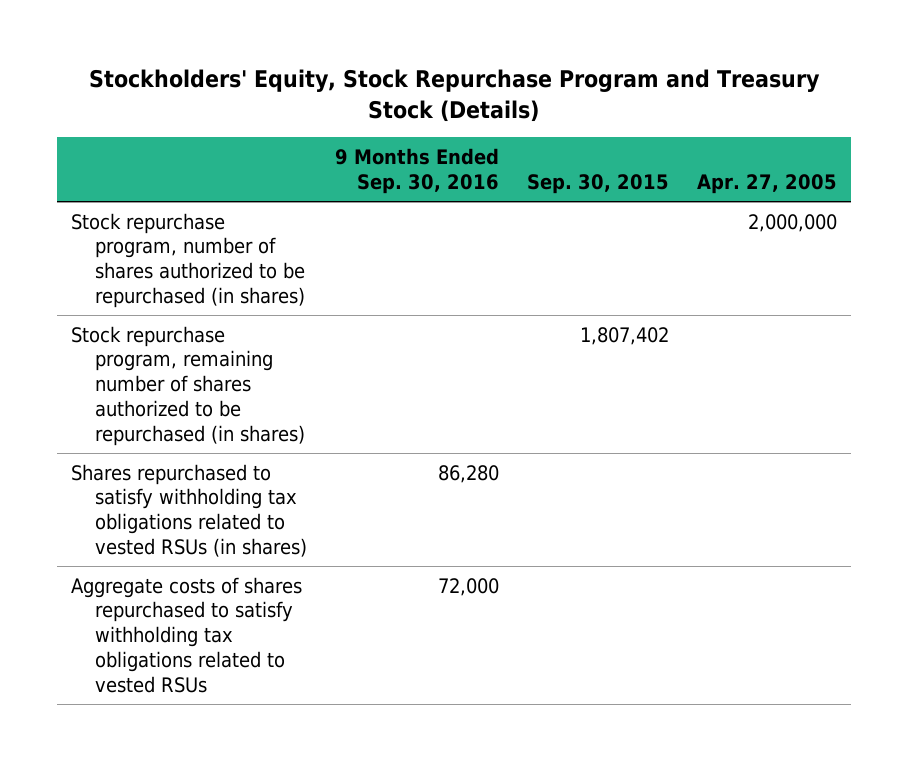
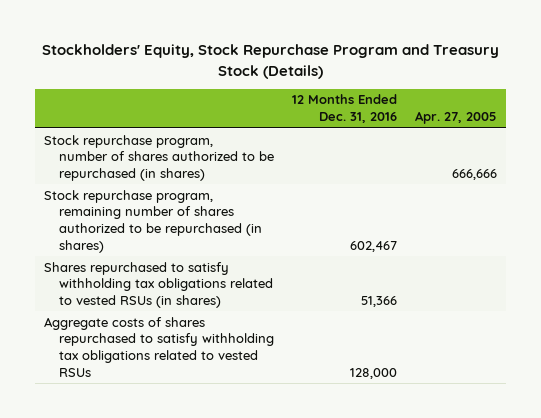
[334,147,499,194] 9 Months Ended Sep. 30, 2016 -> none
[526,173,669,194] Sep. 30, 2015 -> none
none -> [291,94,397,124] 12 Months Ended Dec. 31, 2016
[747,213,837,232] 2,000,000 -> [452,169,498,181] 666,666

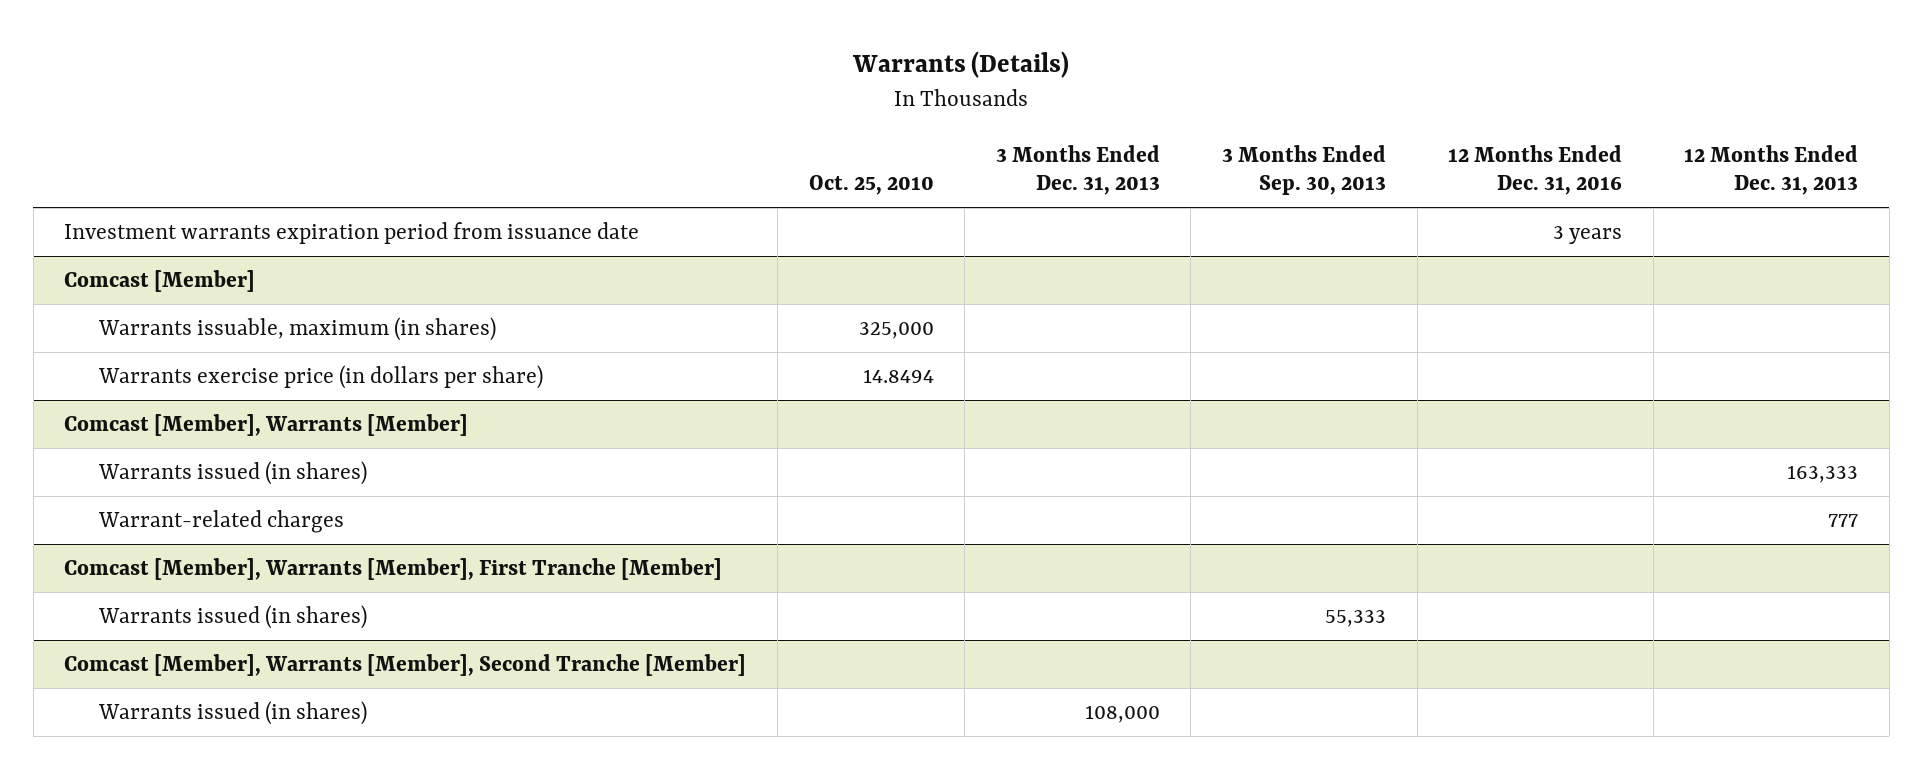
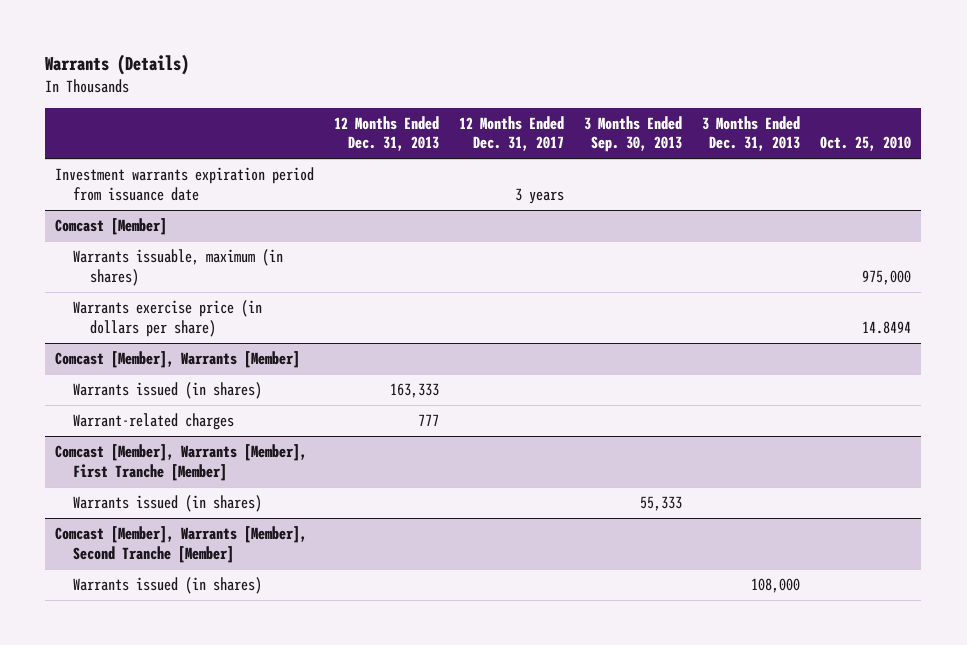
[1448,144,1623,196] 12 Months Ended Dec. 31, 2016 -> none
none -> [459,115,565,152] 12 Months Ended Dec. 31, 2017
[858,321,934,339] 325,000 -> [862,269,912,285] 975,000

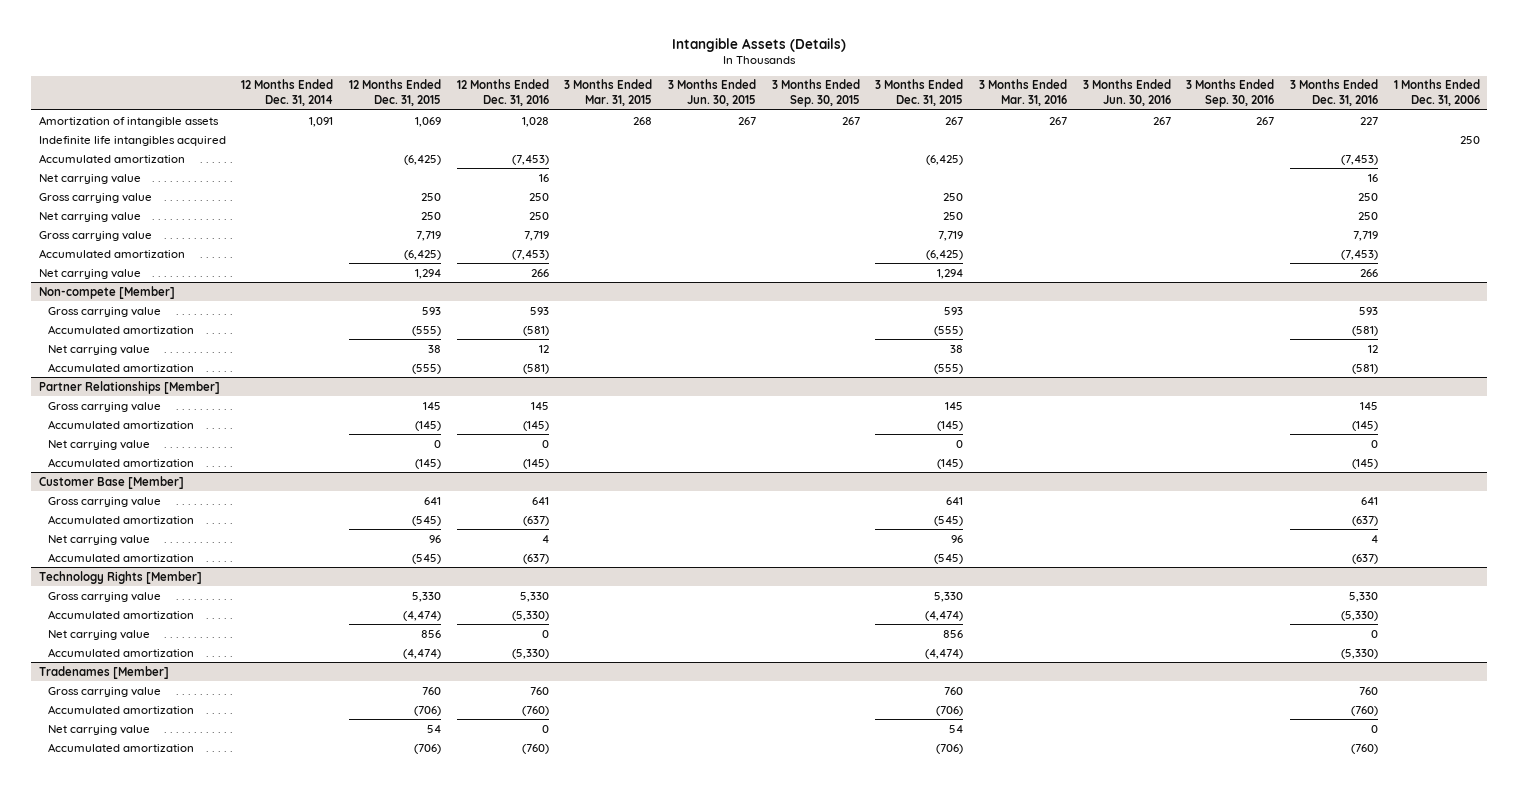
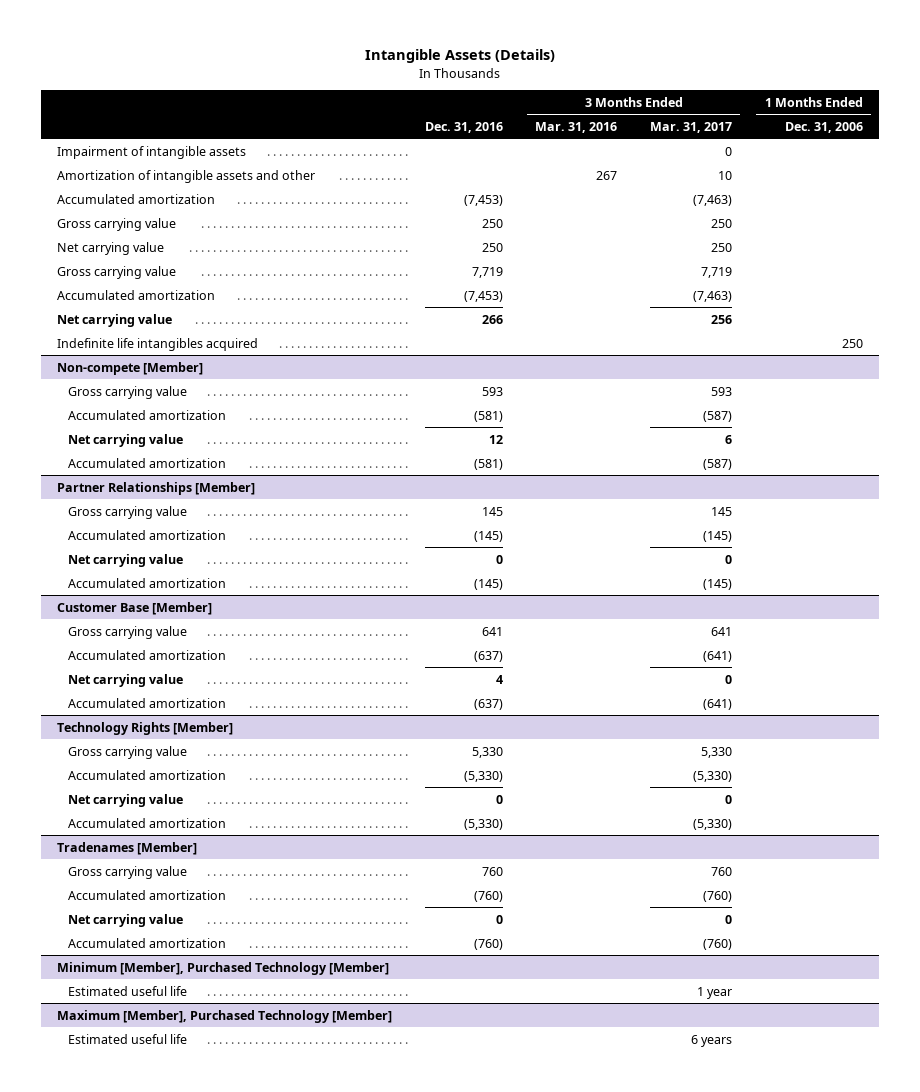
[241,79,334,107] 12 Months Ended Dec. 31, 2014 -> none
[348,79,441,107] 12 Months Ended Dec. 31, 2015 -> none
[456,79,549,107] 12 Months Ended Dec. 31, 2016 -> none
[564,79,653,107] 3 Months Ended Mar. 31, 2015 -> none
[667,79,756,107] 3 Months Ended Jun. 30, 2015 -> none
[771,79,860,108] 3 Months Ended Sep. 30, 2015 -> none
[875,79,964,107] 3 Months Ended Dec. 31, 2015 -> none
[1082,79,1171,107] 3 Months Ended Jun. 30, 2016 -> none
[1186,79,1275,108] 3 Months Ended Sep. 30, 2016 -> none
[1289,79,1378,107] 3 Months Ended Dec. 31, 2016 -> none
none -> [424,121,503,133] Dec. 31, 2016
none -> [649,121,732,133] Mar. 31, 2017
none -> [56,145,246,159] Impairment of intangible assets
[38,115,219,127] Amortization of intangible assets -> [56,169,315,183] Amortization of intangible assets and other
[38,173,141,184] Net carrying value -> none
[38,135,226,146] Indefinite life intangibles acquired -> [56,337,258,351] Indefinite life intangibles acquired
none -> [56,961,389,975] Minimum [Member], Purchased Technology [Member]
none -> [67,985,187,996] Estimated useful life
none -> [56,1009,392,1023] Maximum [Member], Purchased Technology [Member]
none -> [67,1033,187,1044] Estimated useful life

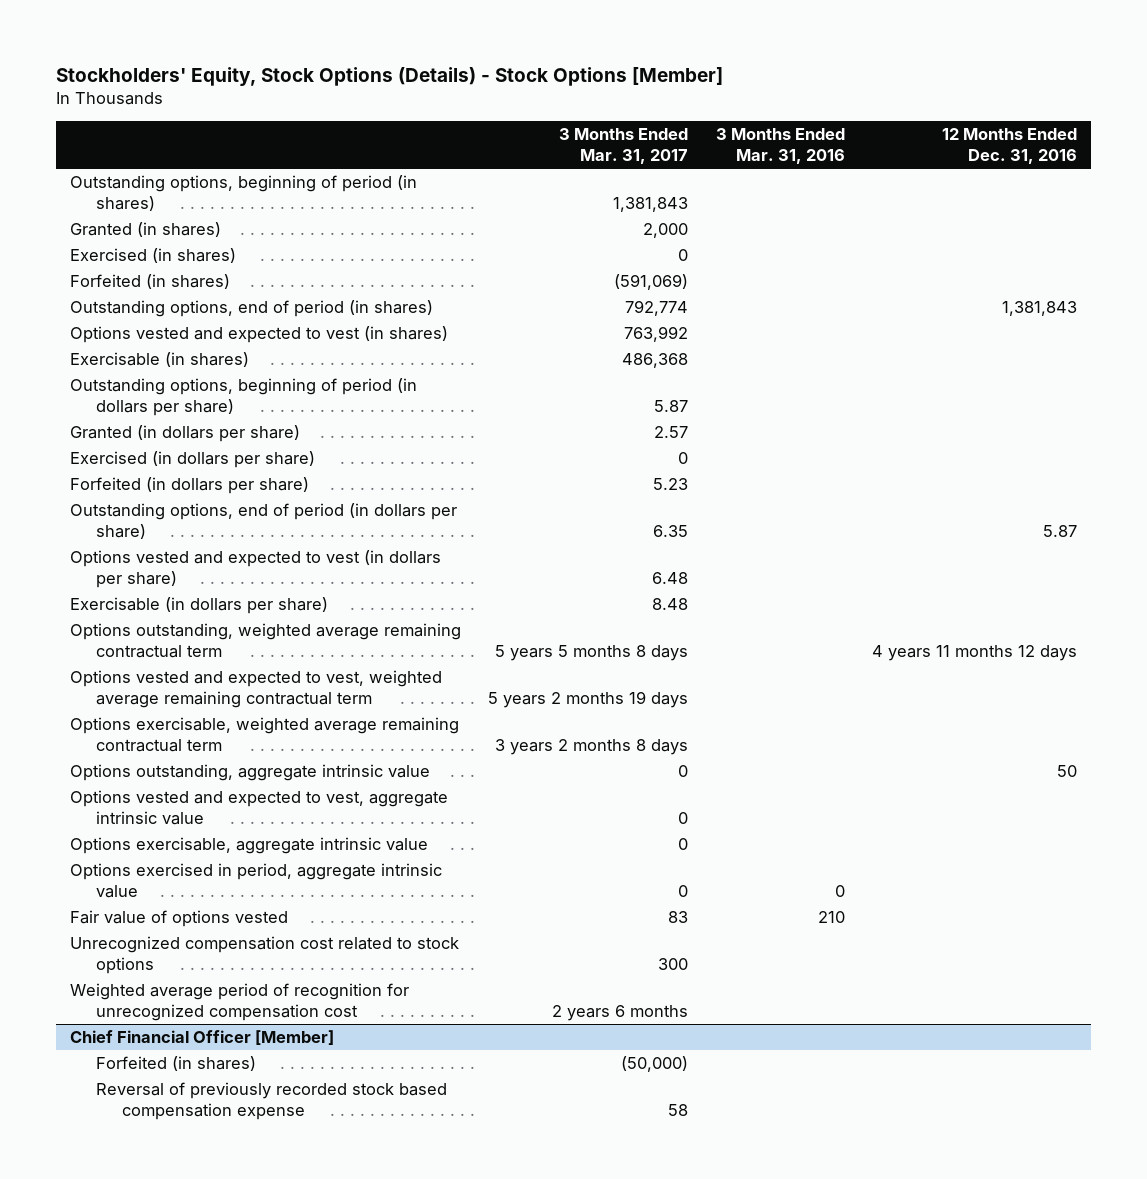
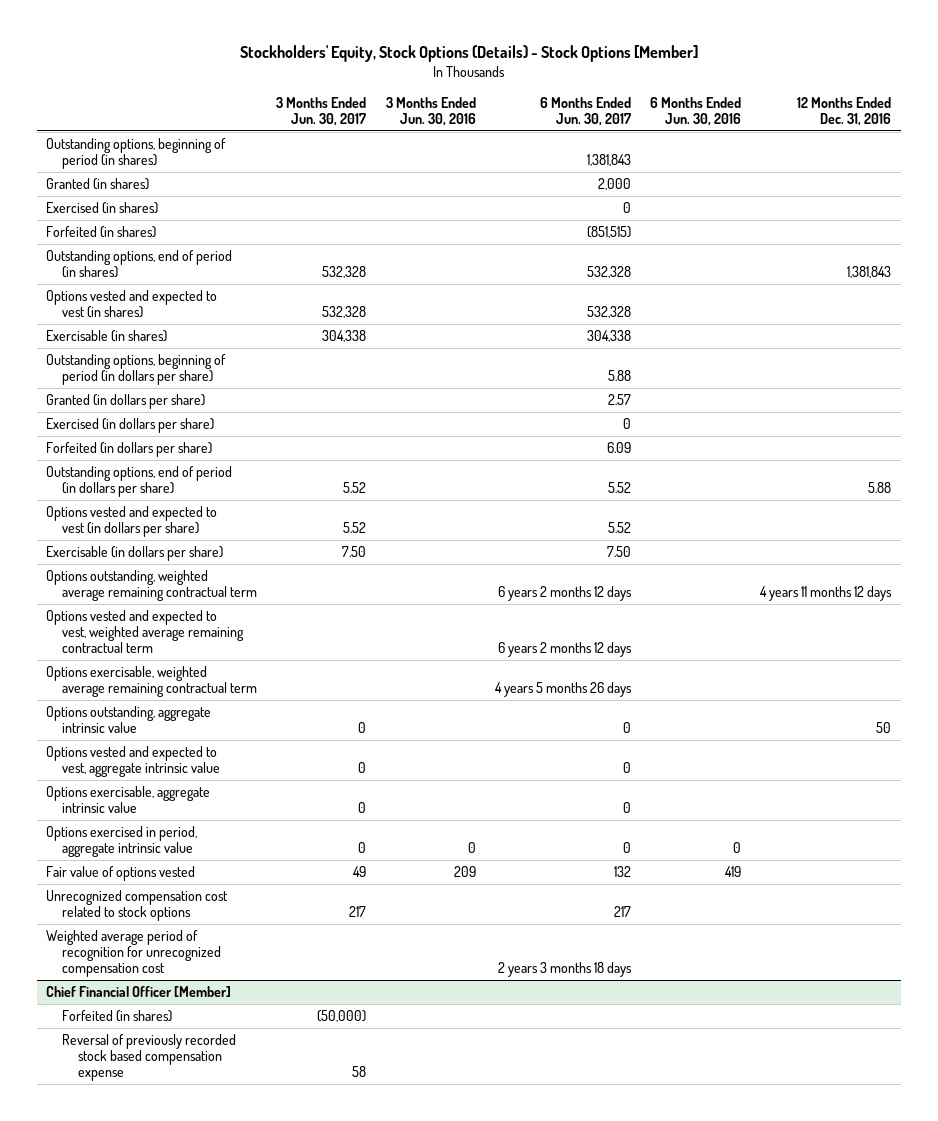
[559,128,689,165] 3 Months Ended Mar. 31, 2017 -> none
[715,128,845,165] 3 Months Ended Mar. 31, 2016 -> none
none -> [276,96,367,126] 3 Months Ended Jun. 30, 2017
none -> [385,96,476,126] 3 Months Ended Jun. 30, 2016
none -> [539,96,631,126] 6 Months Ended Jun. 30, 2017
none -> [650,96,742,126] 6 Months Ended Jun. 30, 2016
[1043,525,1078,538] 5.87 -> [868,482,892,494] 5.88

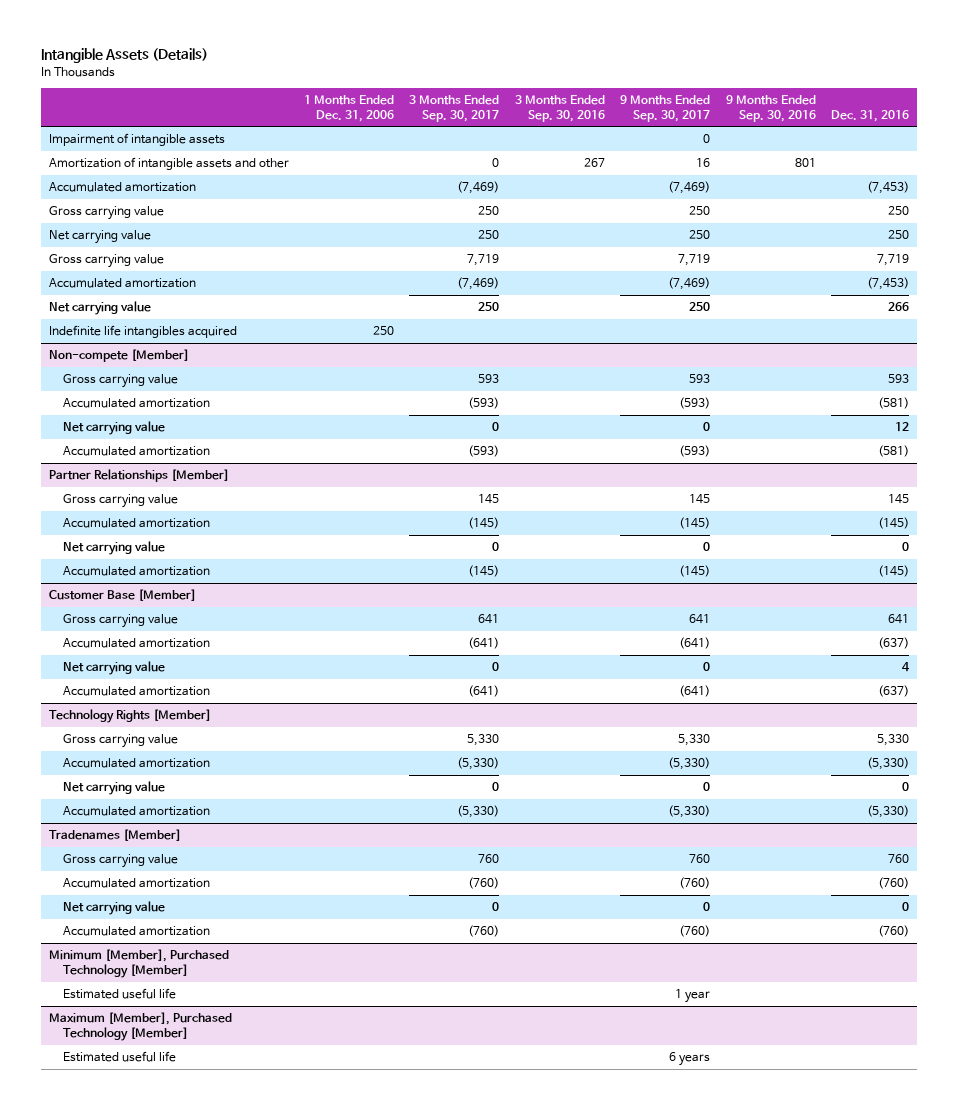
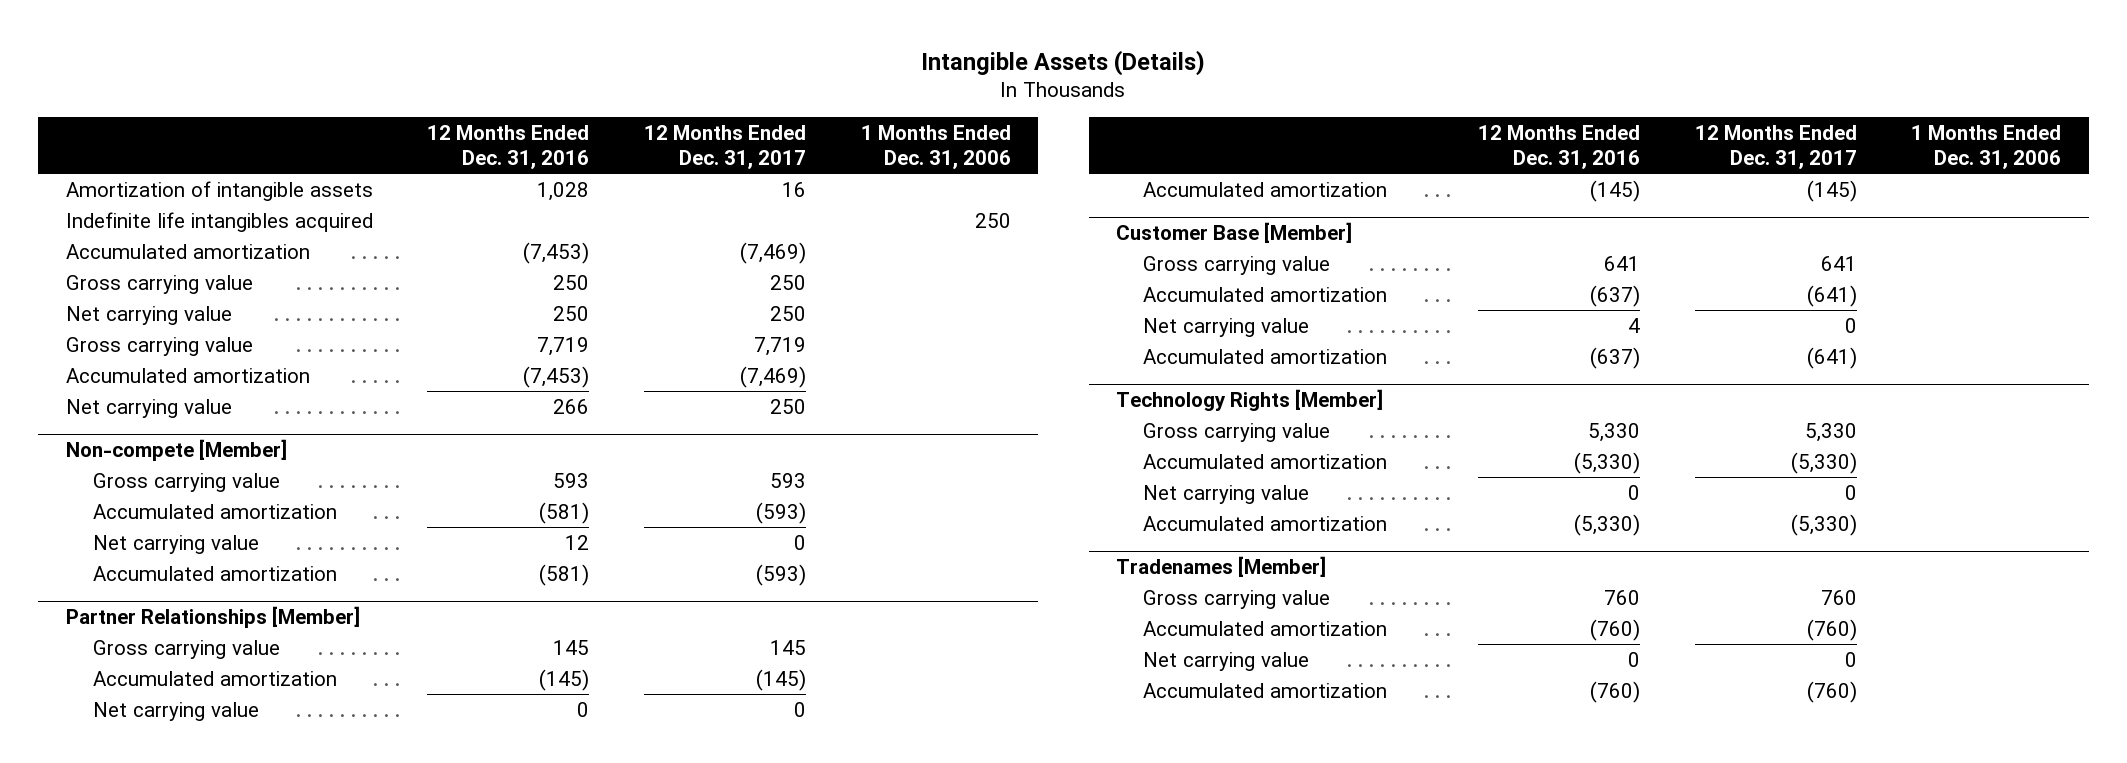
[409,94,500,122] 3 Months Ended Sep. 30, 2017 -> none
[514,94,605,122] 3 Months Ended Sep. 30, 2016 -> none
[620,94,711,122] 9 Months Ended Sep. 30, 2017 -> none
[725,94,816,122] 9 Months Ended Sep. 30, 2016 -> none
[831,109,910,122] Dec. 31, 2016 -> none
none -> [427,124,590,170] 12 Months Ended Dec. 31, 2016
none -> [644,124,807,170] 12 Months Ended Dec. 31, 2017
[48,133,225,147] Impairment of intangible assets -> none
[48,157,289,171] Amortization of intangible assets and other -> [65,180,373,201] Amortization of intangible assets
[48,325,237,339] Indefinite life intangibles acquired -> [65,211,373,232] Indefinite life intangibles acquired
[48,949,229,979] Minimum [Member], Purchased Technology [Member] -> none
[62,988,176,1000] Estimated useful life -> none
[48,1012,232,1042] Maximum [Member], Purchased Technology [Member] -> none
[62,1051,176,1063] Estimated useful life -> none

